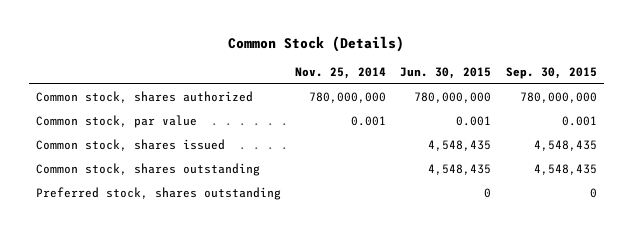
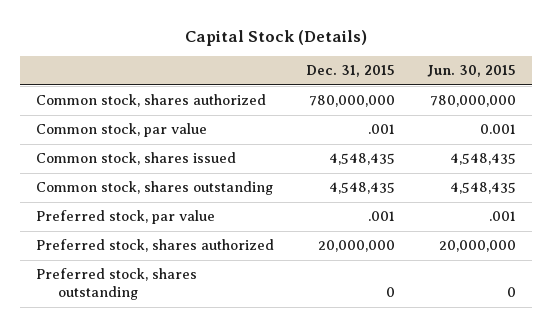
[228,35,405,52] Common Stock (Details) -> [184,29,367,46] Capital Stock (Details)
[295,67,387,80] Nov. 25, 2014 -> none
[505,67,597,80] Sep. 30, 2015 -> none
none -> [305,65,395,78] Dec. 31, 2015
none -> [35,210,215,225] Preferred stock, par value
none -> [35,239,274,253] Preferred stock, shares authorized

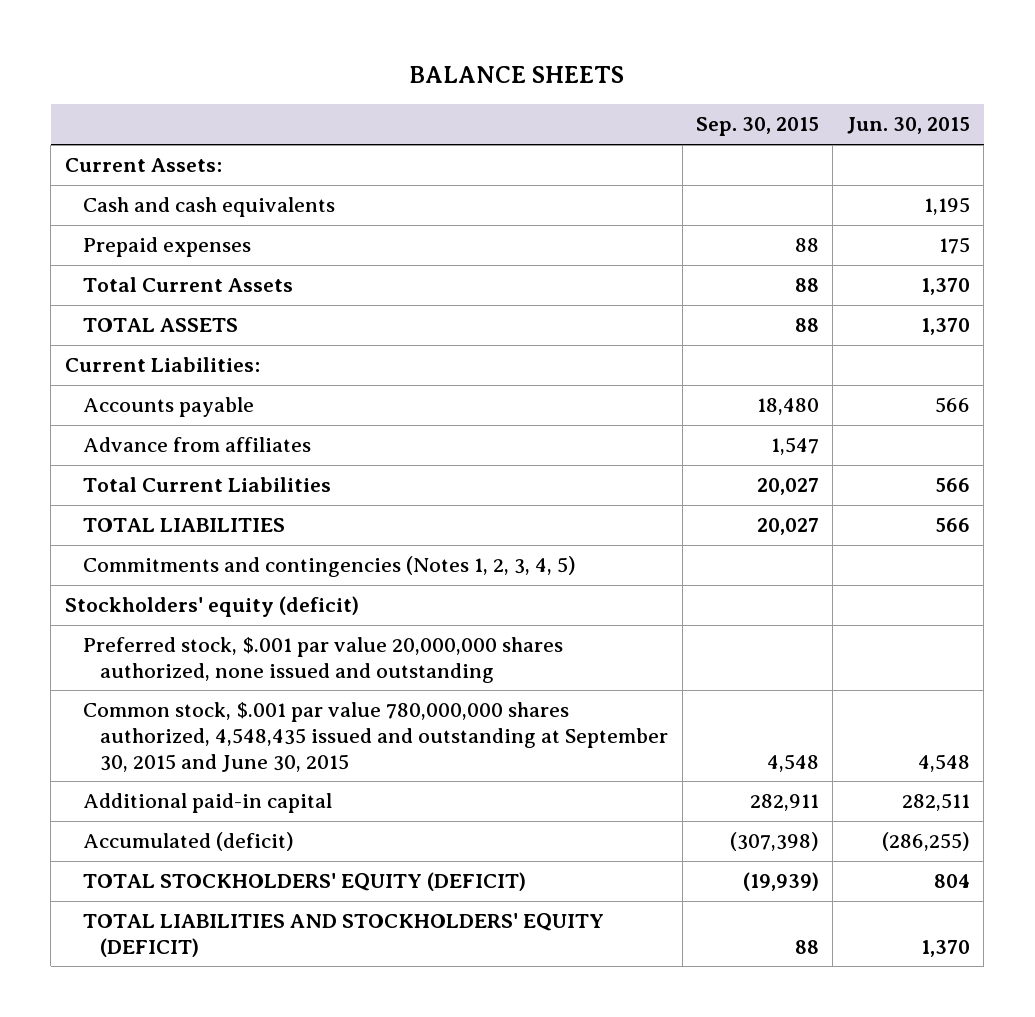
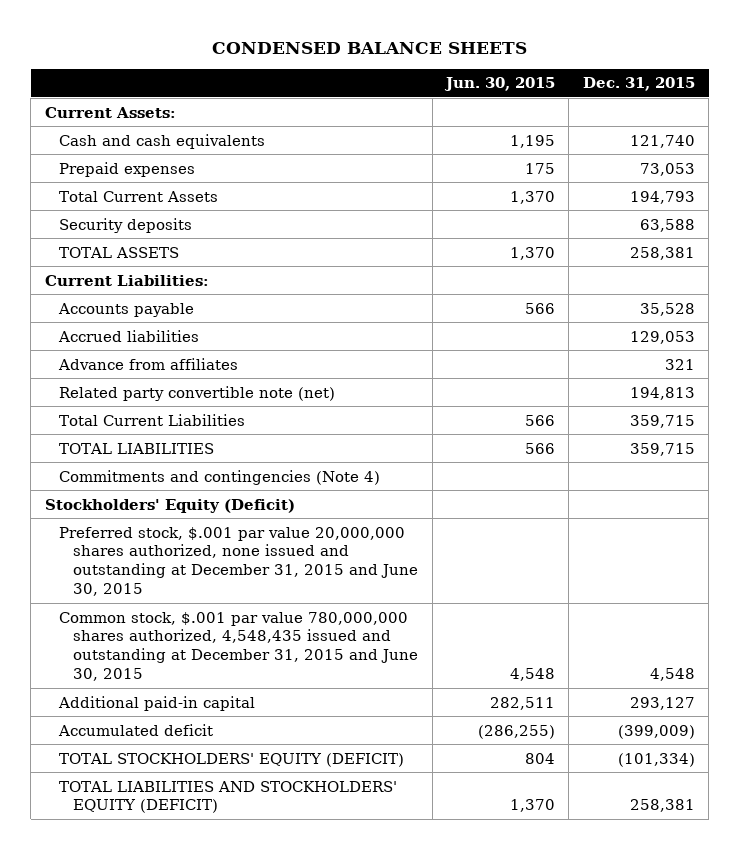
[409,66,625,84] BALANCE SHEETS -> [211,41,527,54] CONDENSED BALANCE SHEETS
[696,117,820,137] Sep. 30, 2015 -> none
none -> [582,77,695,92] Dec. 31, 2015
none -> [59,217,193,233] Security deposits
none -> [58,329,200,342] Accrued liabilities
none -> [59,385,336,401] Related party convertible note (net)
[82,556,576,578] Commitments and contingencies (Notes 1, 2, 3, 4, 5) -> [59,469,381,485] Commitments and contingencies (Note 4)
[64,596,359,618] Stockholders' equity (deficit) -> [44,498,295,513] Stockholders' Equity (Deficit)
[82,637,563,683] Preferred stock, $.001 par value 20,000,000 shares authorized, none issued and outstanding -> [59,526,419,597] Preferred stock, $.001 par value 20,000,000 shares authorized, none issued and outstanding at December 31, 2015 and June 30, 2015
[82,702,669,772] Common stock, $.001 par value 780,000,000 shares authorized, 4,548,435 issued and outstanding at September 30, 2015 and June 30, 2015 -> [59,611,419,682] Common stock, $.001 par value 780,000,000 shares authorized, 4,548,435 issued and outstanding at December 31, 2015 and June 30, 2015
[82,832,294,852] Accumulated (deficit) -> [58,723,214,736] Accumulated deficit

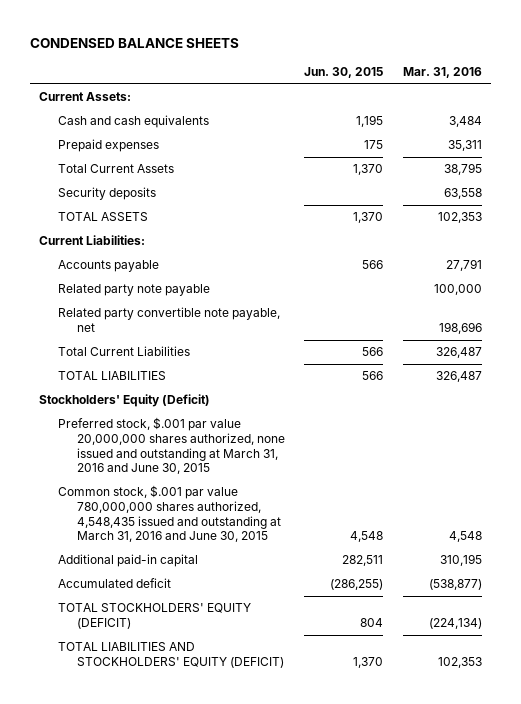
[582,77,695,92] Dec. 31, 2015 -> none
none -> [402,67,482,79] Mar. 31, 2016
[58,329,200,342] Accrued liabilities -> none
[58,357,239,370] Advance from affiliates -> none
[59,385,336,401] Related party convertible note (net) -> [57,284,210,297] Related party note payable
none -> [57,307,280,332] Related party convertible note payable, net
[59,469,381,485] Commitments and contingencies (Note 4) -> none
[59,526,419,597] Preferred stock, $.001 par value 20,000,000 shares authorized, none issued and outstanding at December 31, 2015 and June 30, 2015 -> [57,417,285,475] Preferred stock, $.001 par value 20,000,000 shares authorized, none issued and outstanding at March 31, 2016 and June 30, 2015
[59,611,419,682] Common stock, $.001 par value 780,000,000 shares authorized, 4,548,435 issued and outstanding at December 31, 2015 and June 30, 2015 -> [57,485,281,543] Common stock, $.001 par value 780,000,000 shares authorized, 4,548,435 issued and outstanding at March 31, 2016 and June 30, 2015

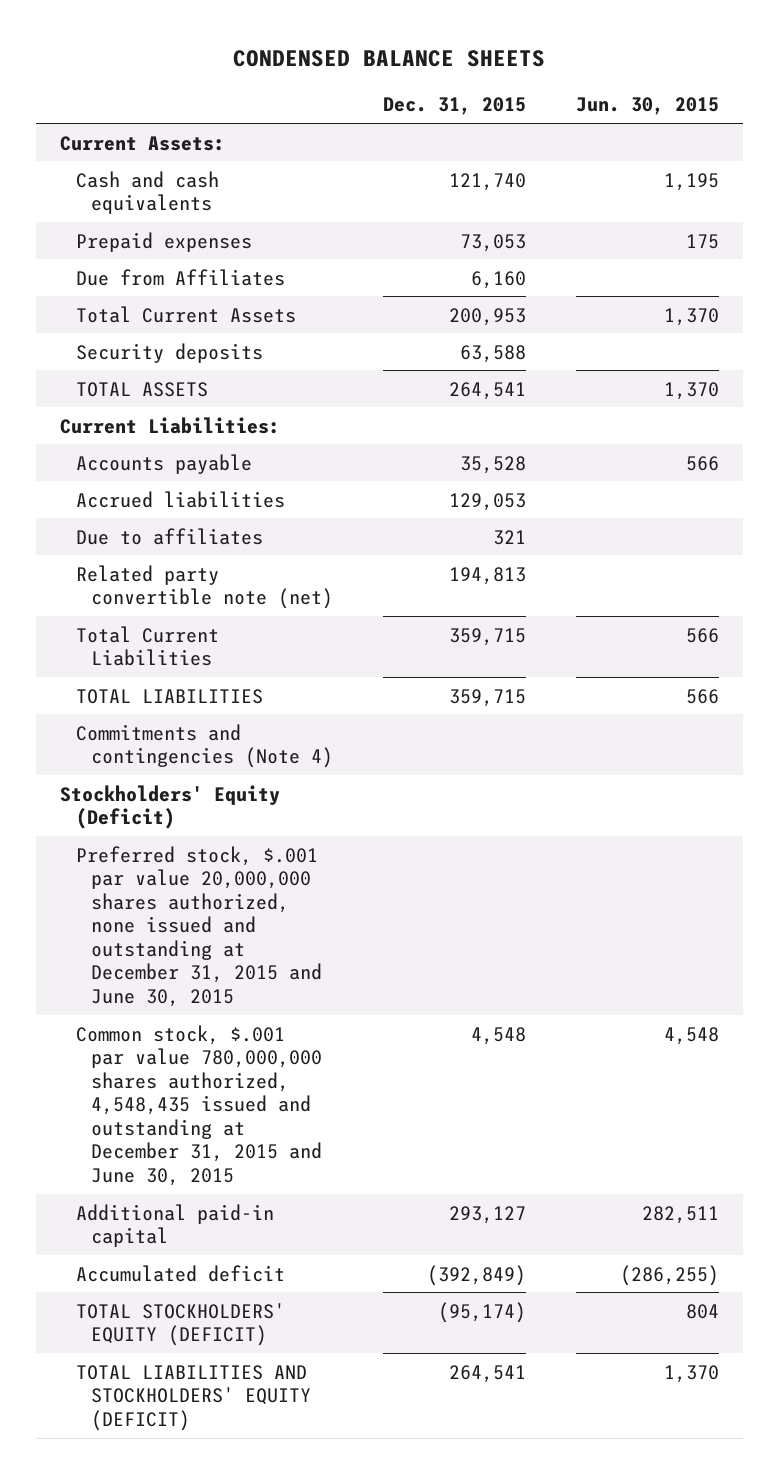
[402,67,482,79] Mar. 31, 2016 -> none
none -> [382,97,526,116] Dec. 31, 2015
none -> [75,268,285,286] Due from Affiliates
[57,307,280,332] Related party convertible note payable, net -> none
none -> [75,490,285,508] Accrued liabilities
none -> [75,527,263,545] Due to affiliates
[57,284,210,297] Related party note payable -> [75,564,334,610] Related party convertible note (net)
none -> [75,723,334,769] Commitments and contingencies (Note 4)
[57,417,285,475] Preferred stock, $.001 par value 20,000,000 shares authorized, none issued and outstanding at March 31, 2016 and June 30, 2015 -> [75,845,323,1008] Preferred stock, $.001 par value 20,000,000 shares authorized, none issued and outstanding at December 31, 2015 and June 30, 2015
[57,485,281,543] Common stock, $.001 par value 780,000,000 shares authorized, 4,548,435 issued and outstanding at March 31, 2016 and June 30, 2015 -> [75,1024,323,1187] Common stock, $.001 par value 780,000,000 shares authorized, 4,548,435 issued and outstanding at December 31, 2015 and June 30, 2015

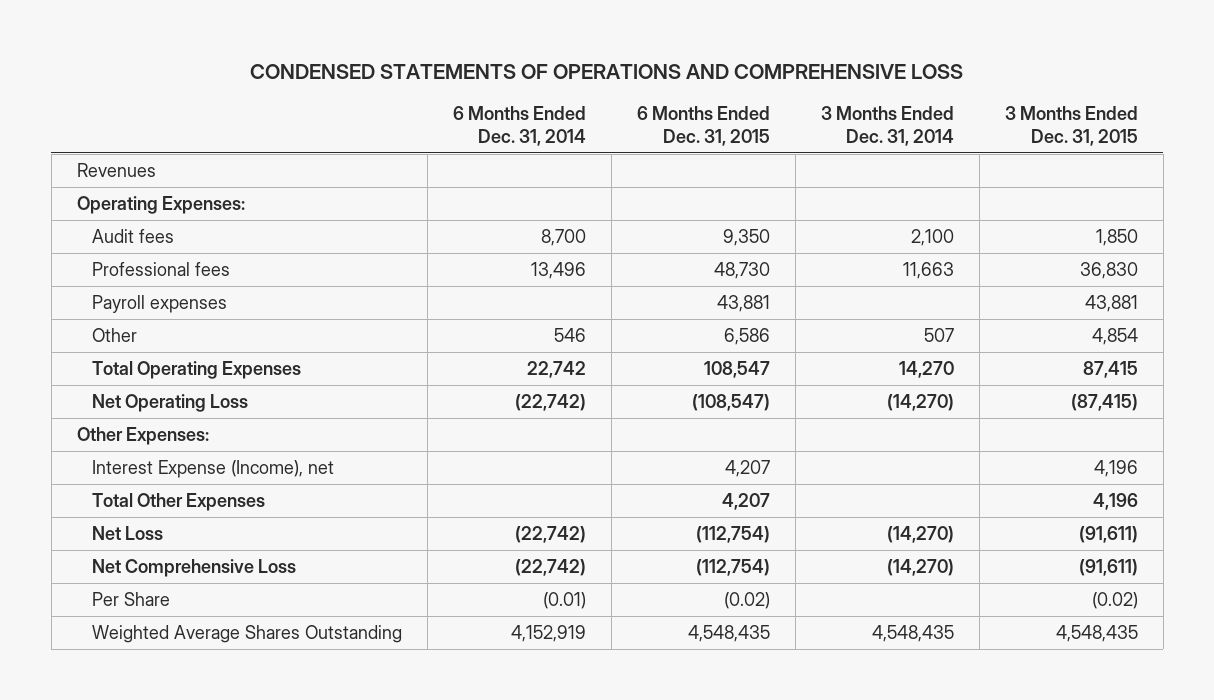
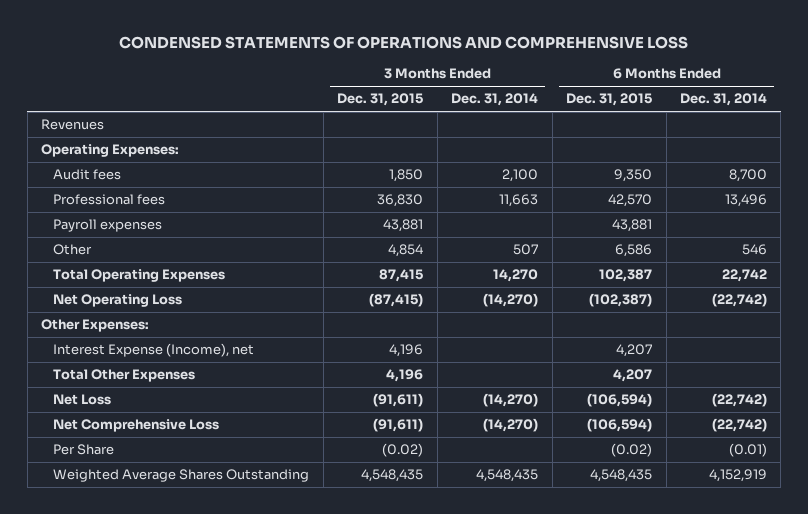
[713,262,770,280] 48,730 -> [608,194,653,208] 42,570
[703,361,770,379] 108,547 -> [599,269,653,283] 102,387
[691,394,770,412] (108,547) -> [589,293,653,308] (102,387)
[695,526,770,544] (112,754) -> [587,393,653,408] (106,594)
[695,559,770,577] (112,754) -> [587,418,653,433] (106,594)

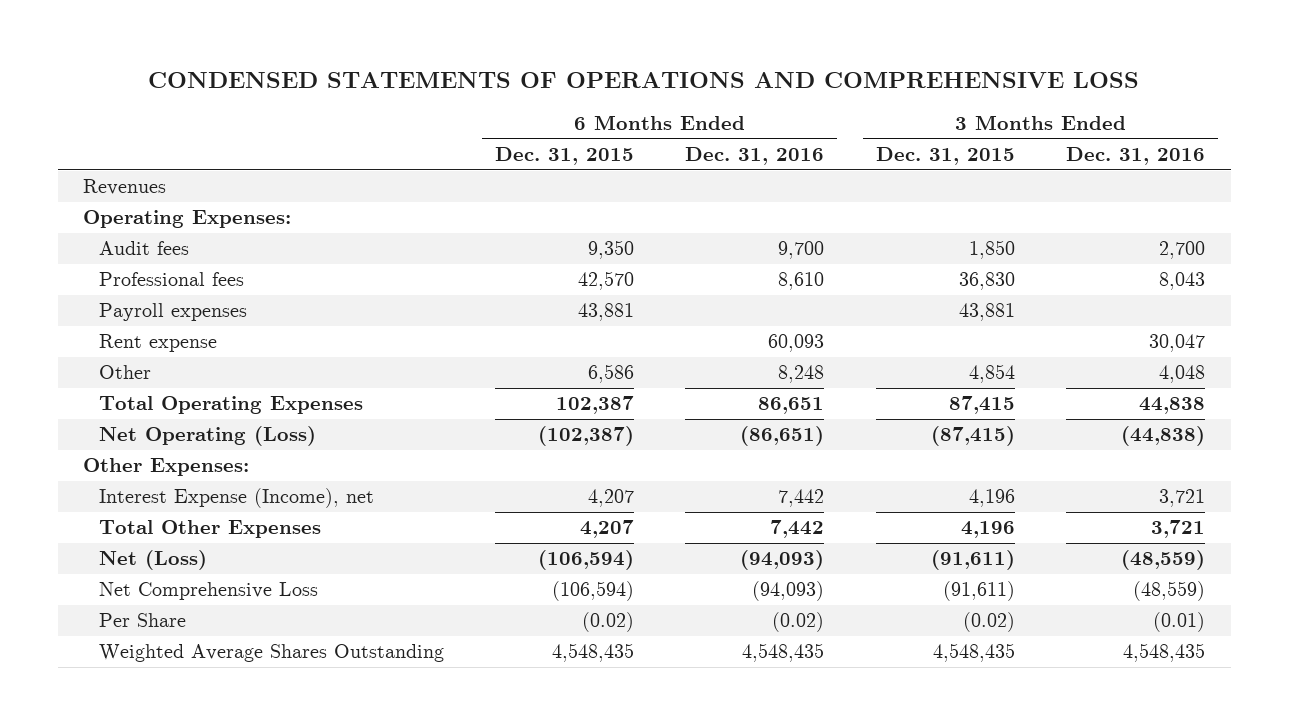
[451,93,539,107] Dec. 31, 2014 -> none
[680,93,768,107] Dec. 31, 2014 -> none
none -> [685,146,825,165] Dec. 31, 2016
none -> [1066,146,1206,165] Dec. 31, 2016
none -> [98,334,217,353] Rent expense
[53,294,183,308] Net Operating Loss -> [98,426,316,447] Net Operating (Loss)
[53,394,112,406] Net Loss -> [98,550,207,571] Net (Loss)

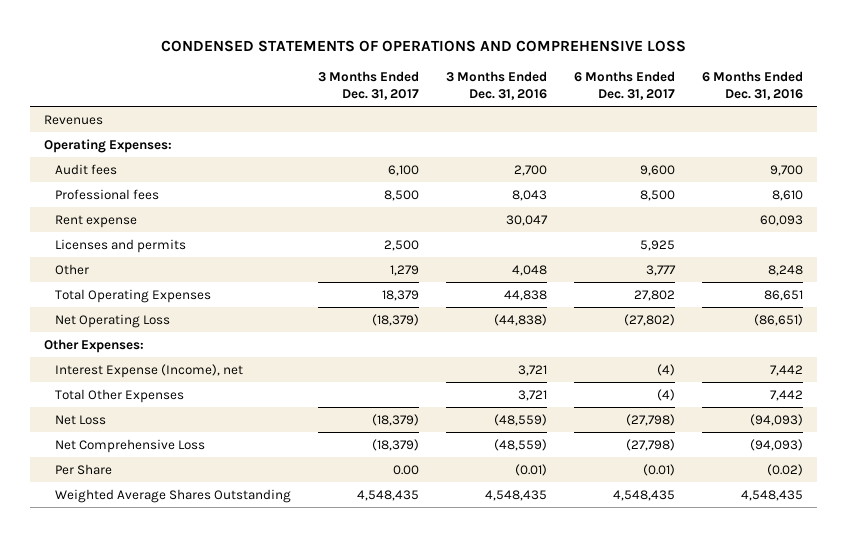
[495,146,635,165] Dec. 31, 2015 -> none
[875,146,1015,165] Dec. 31, 2015 -> none
none -> [318,71,420,101] 3 Months Ended Dec. 31, 2017
none -> [574,71,676,101] 6 Months Ended Dec. 31, 2017
[98,303,247,322] Payroll expenses -> none
none -> [55,238,187,253] Licenses and permits
[98,426,316,447] Net Operating (Loss) -> [55,313,171,328] Net Operating Loss
[98,550,207,571] Net (Loss) -> [55,414,107,425] Net Loss

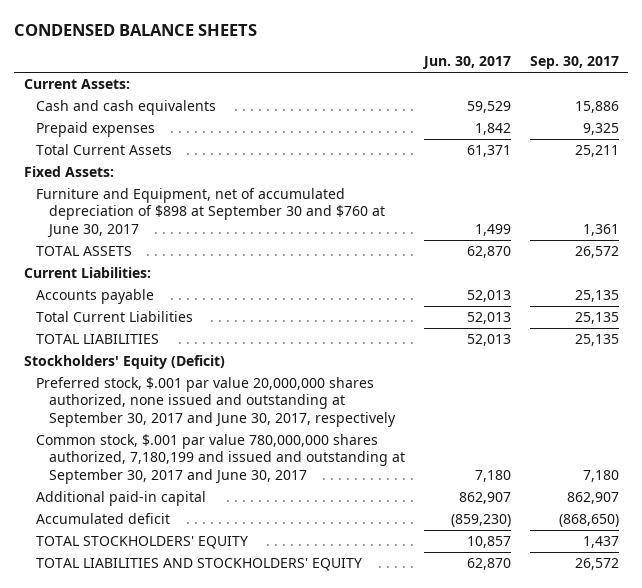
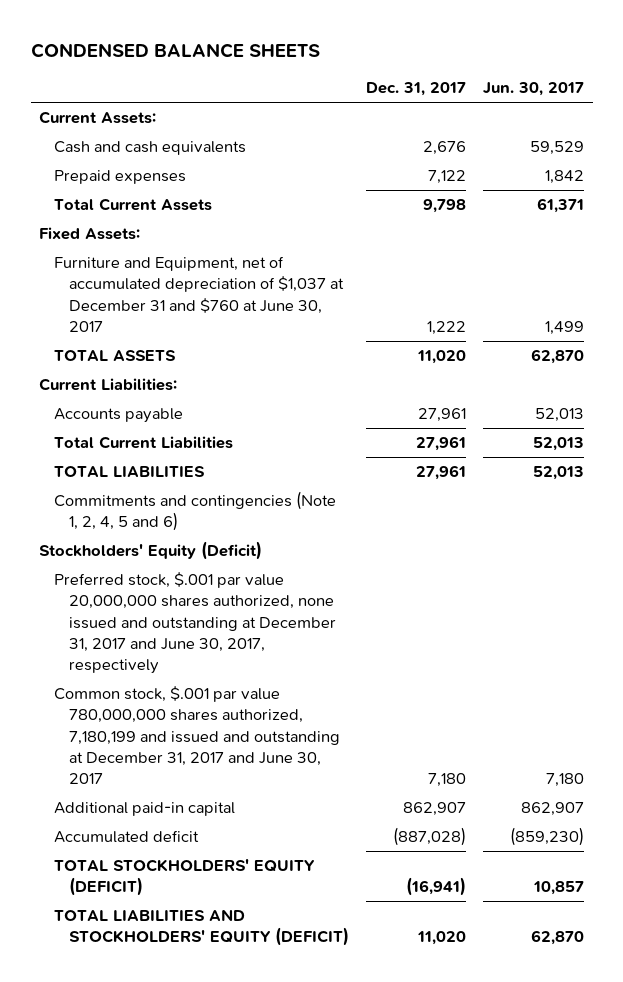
[529,56,619,70] Sep. 30, 2017 -> none
none -> [366,82,467,97] Dec. 31, 2017
[36,187,385,238] Furniture and Equipment, net of accumulated depreciation of $898 at September 30 and $760 at June 30, 2017 -> [54,256,345,332] Furniture and Equipment, net of accumulated depreciation of $1,037 at December 31 and $760 at June 30, 2017
none -> [54,491,337,532] Commitments and contingencies (Note 1, 2, 4, 5 and 6)
[36,376,396,427] Preferred stock, $.001 par value 20,000,000 shares authorized, none issued and outstanding at September 30, 2017 and June 30, 2017, respectively -> [54,572,337,674] Preferred stock, $.001 par value 20,000,000 shares authorized, none issued and outstanding at December 31, 2017 and June 30, 2017, respectively
[36,433,405,484] Common stock, $.001 par value 780,000,000 shares authorized, 7,180,199 and issued and outstanding at September 30, 2017 and June 30, 2017 -> [54,686,341,784] Common stock, $.001 par value 780,000,000 shares authorized, 7,180,199 and issued and outstanding at December 31, 2017 and June 30, 2017
[36,535,249,549] TOTAL STOCKHOLDERS' EQUITY -> [54,859,316,897] TOTAL STOCKHOLDERS' EQUITY (DEFICIT)
[36,557,363,571] TOTAL LIABILITIES AND STOCKHOLDERS' EQUITY -> [54,909,350,947] TOTAL LIABILITIES AND STOCKHOLDERS' EQUITY (DEFICIT)

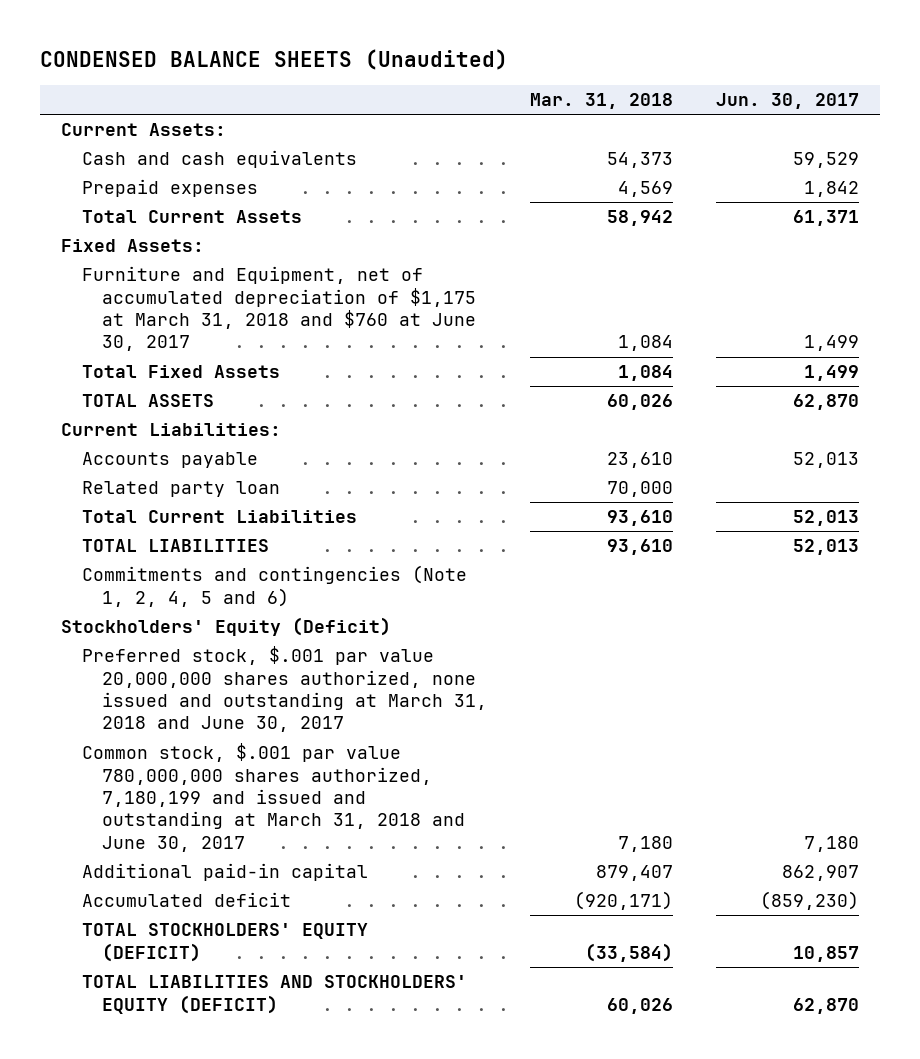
[30,42,320,58] CONDENSED BALANCE SHEETS -> [39,49,508,71] CONDENSED BALANCE SHEETS (Unaudited)
[366,82,467,97] Dec. 31, 2017 -> none
none -> [530,93,674,110] Mar. 31, 2018
none -> [81,266,477,352] Furniture and Equipment, net of accumulated depreciation of $1,175 at March 31, 2018 and $760 at June 30, 2017
[54,256,345,332] Furniture and Equipment, net of accumulated depreciation of $1,037 at December 31 and $760 at June 30, 2017 -> [81,365,280,379] Total Fixed Assets
none -> [81,481,280,498] Related party loan
[54,572,337,674] Preferred stock, $.001 par value 20,000,000 shares authorized, none issued and outstanding at December 31, 2017 and June 30, 2017, respectively -> [81,646,488,733] Preferred stock, $.001 par value 20,000,000 shares authorized, none issued and outstanding at March 31, 2018 and June 30, 2017
[54,686,341,784] Common stock, $.001 par value 780,000,000 shares authorized, 7,180,199 and issued and outstanding at December 31, 2017 and June 30, 2017 -> [81,743,466,852] Common stock, $.001 par value 780,000,000 shares authorized, 7,180,199 and issued and outstanding at March 31, 2018 and June 30, 2017

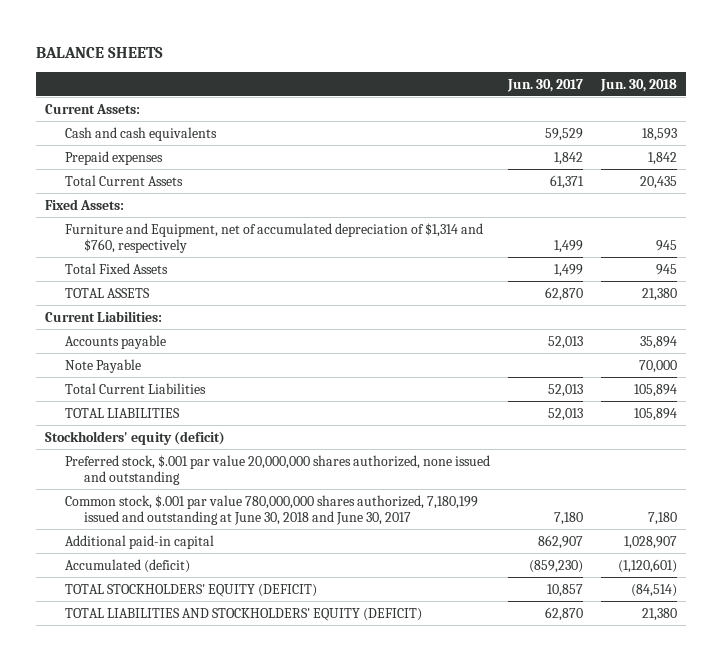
[39,49,508,71] CONDENSED BALANCE SHEETS (Unaudited) -> [36,47,164,59] BALANCE SHEETS
[530,93,674,110] Mar. 31, 2018 -> none
none -> [600,78,678,92] Jun. 30, 2018
[81,266,477,352] Furniture and Equipment, net of accumulated depreciation of $1,175 at March 31, 2018 and $760 at June 30, 2017 -> [64,222,483,254] Furniture and Equipment, net of accumulated depreciation of $1,314 and $760, respectively
[81,481,280,498] Related party loan -> none
none -> [64,358,141,373] Note Payable
[81,565,467,607] Commitments and contingencies (Note 1, 2, 4, 5 and 6) -> none
[60,617,391,637] Stockholders' Equity (Deficit) -> [45,430,226,445] Stockholders' equity (deficit)
[81,646,488,733] Preferred stock, $.001 par value 20,000,000 shares authorized, none issued and outstanding at March 31, 2018 and June 30, 2017 -> [64,454,490,486] Preferred stock, $.001 par value 20,000,000 shares authorized, none issued and outstanding
[81,743,466,852] Common stock, $.001 par value 780,000,000 shares authorized, 7,180,199 and issued and outstanding at March 31, 2018 and June 30, 2017 -> [64,494,478,526] Common stock, $.001 par value 780,000,000 shares authorized, 7,180,199 issued and outstanding at June 30, 2018 and June 30, 2017
[81,892,291,908] Accumulated deficit -> [64,558,190,573] Accumulated (deficit)

